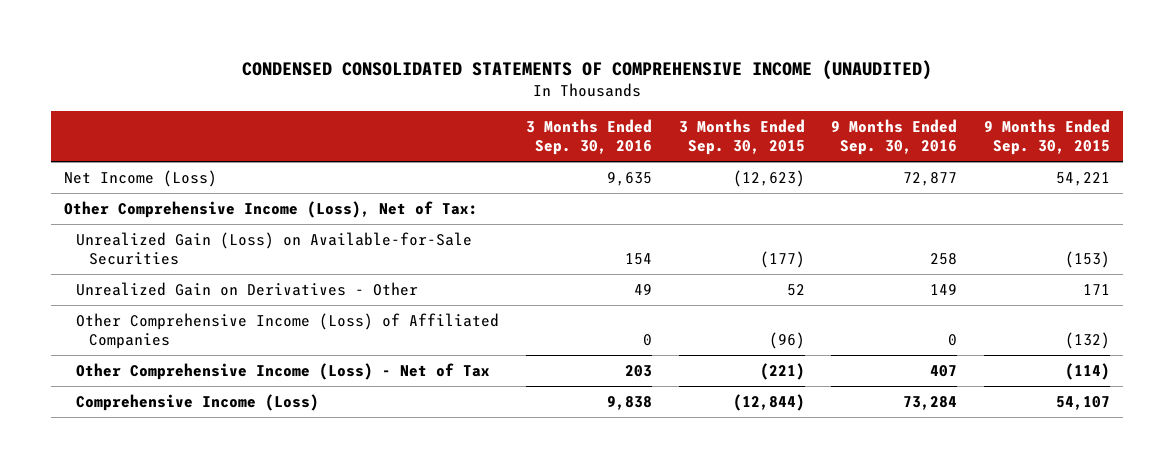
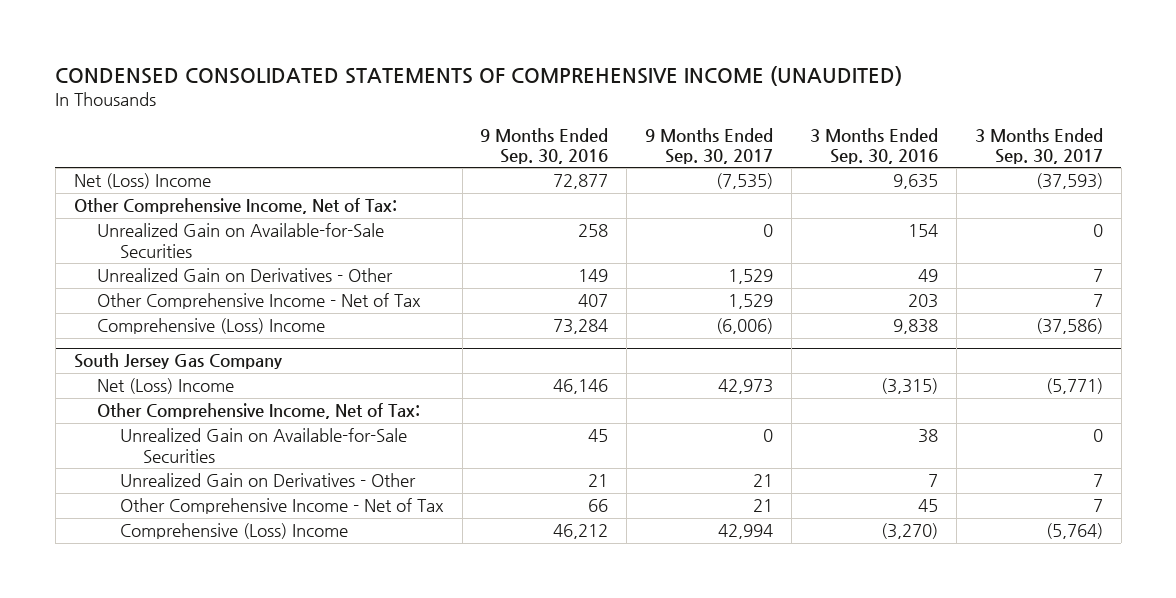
[678,119,805,156] 3 Months Ended Sep. 30, 2015 -> none
[983,119,1110,156] 9 Months Ended Sep. 30, 2015 -> none
none -> [645,127,774,164] 9 Months Ended Sep. 30, 2017
none -> [974,127,1103,164] 3 Months Ended Sep. 30, 2017
[63,169,217,187] Net Income (Loss) -> [73,173,211,190] Net (Loss) Income
[63,200,478,218] Other Comprehensive Income (Loss), Net of Tax: -> [73,198,397,215] Other Comprehensive Income, Net of Tax:
[76,231,473,266] Unrealized Gain (Loss) on Available-for-Sale Securities -> [96,223,384,258] Unrealized Gain on Available-for-Sale Securities
[76,312,500,350] Other Comprehensive Income (Loss) of Affiliated Companies -> none
[76,362,491,380] Other Comprehensive Income (Loss) - Net of Tax -> [96,293,421,310] Other Comprehensive Income - Net of Tax
[76,393,320,411] Comprehensive Income (Loss) -> [96,318,325,335] Comprehensive (Loss) Income
none -> [73,353,282,370] South Jersey Gas Company
none -> [96,378,234,395] Net (Loss) Income
none -> [96,403,420,420] Other Comprehensive Income, Net of Tax:
none -> [119,428,407,463] Unrealized Gain on Available-for-Sale Securities
none -> [119,473,416,488] Unrealized Gain on Derivatives - Other
none -> [119,498,444,515] Other Comprehensive Income - Net of Tax
none -> [119,523,348,540] Comprehensive (Loss) Income

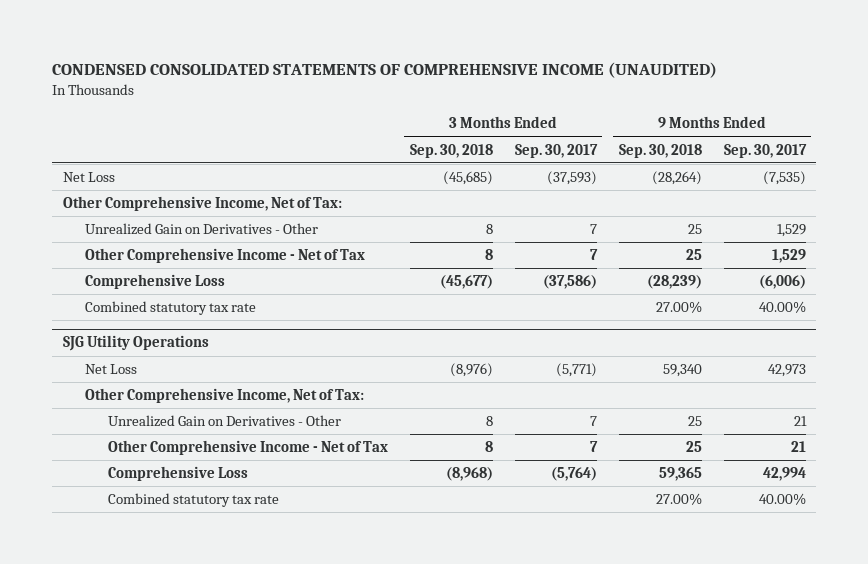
[480,127,609,164] 9 Months Ended Sep. 30, 2016 -> none
[809,127,938,164] 3 Months Ended Sep. 30, 2016 -> none
none -> [409,143,493,158] Sep. 30, 2018
none -> [618,143,702,158] Sep. 30, 2018
[73,173,211,190] Net (Loss) Income -> [62,172,115,183] Net Loss
[96,223,384,258] Unrealized Gain on Available-for-Sale Securities -> none
[96,318,325,335] Comprehensive (Loss) Income -> [85,274,226,290] Comprehensive Loss
none -> [85,301,257,316] Combined statutory tax rate
[73,353,282,370] South Jersey Gas Company -> [62,335,209,352] SJG Utility Operations
[96,378,234,395] Net (Loss) Income -> [85,364,138,375] Net Loss
[119,428,407,463] Unrealized Gain on Available-for-Sale Securities -> none
[119,523,348,540] Comprehensive (Loss) Income -> [107,466,248,482] Comprehensive Loss
none -> [107,493,279,508] Combined statutory tax rate

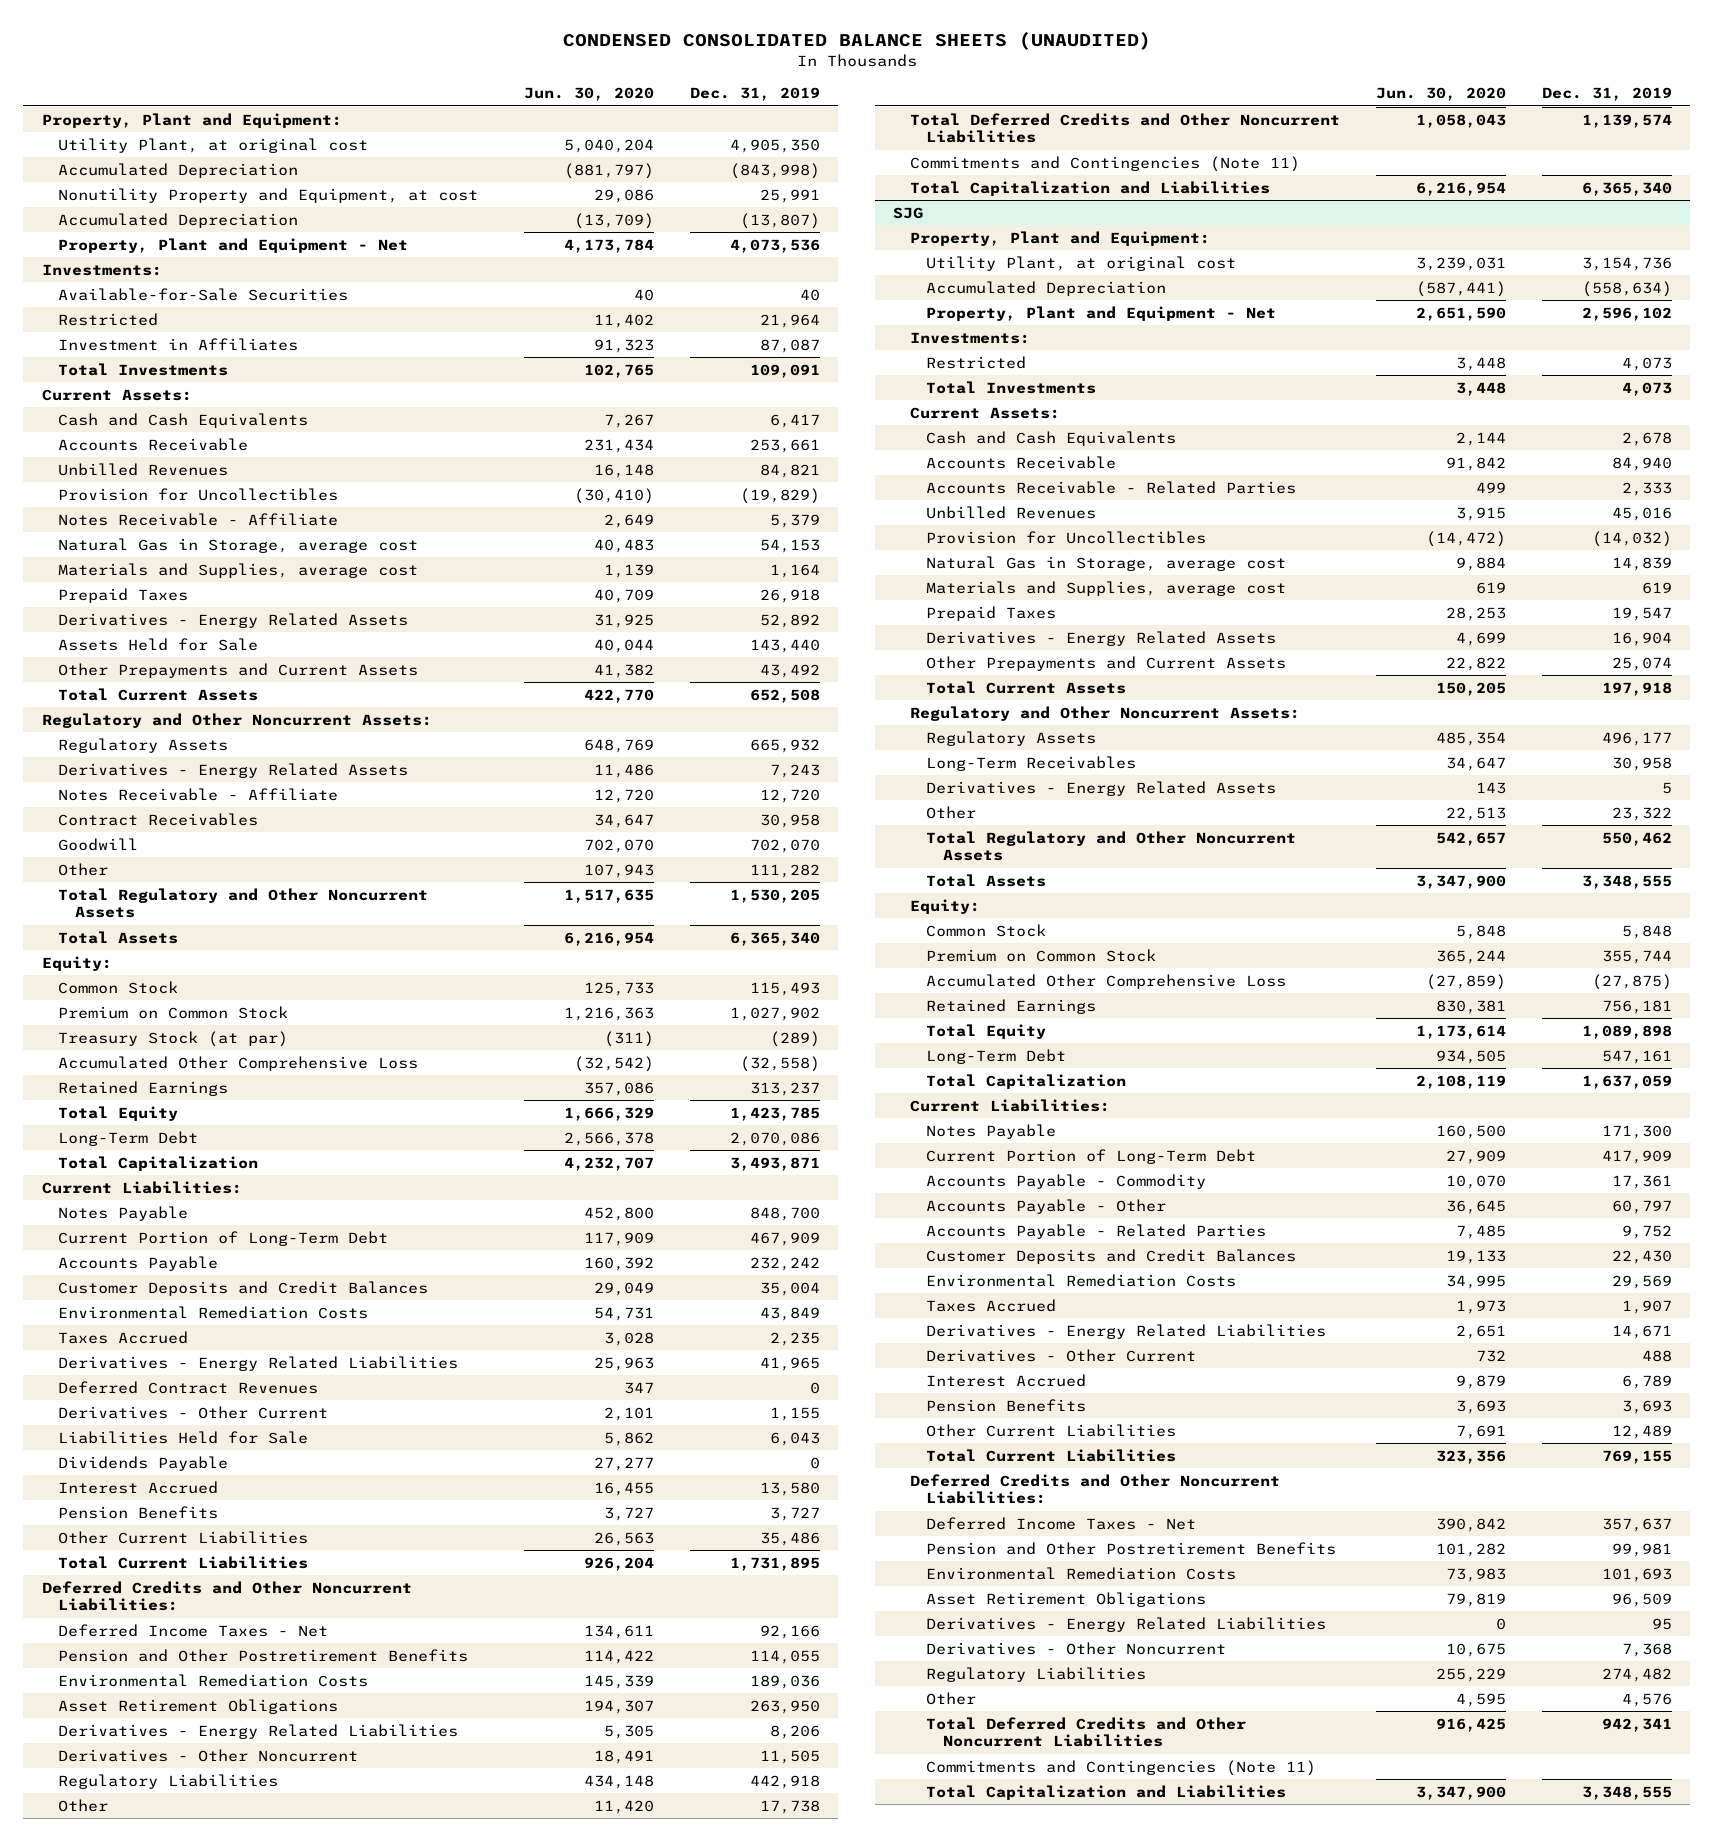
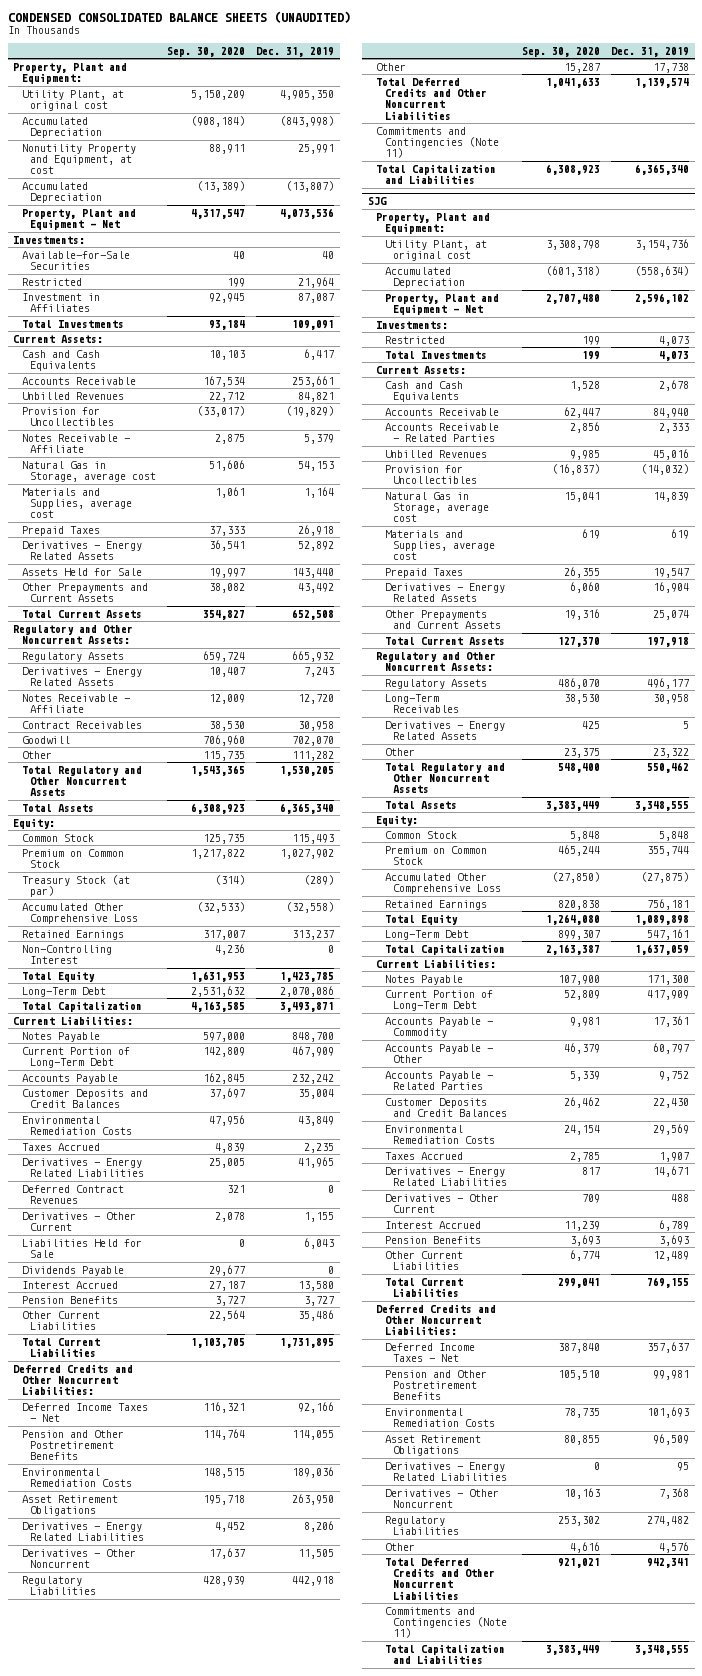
[524,87,655,102] Jun. 30, 2020 -> none
none -> [167,46,246,57] Sep. 30, 2020
none -> [21,944,112,965] Non-Controlling Interest

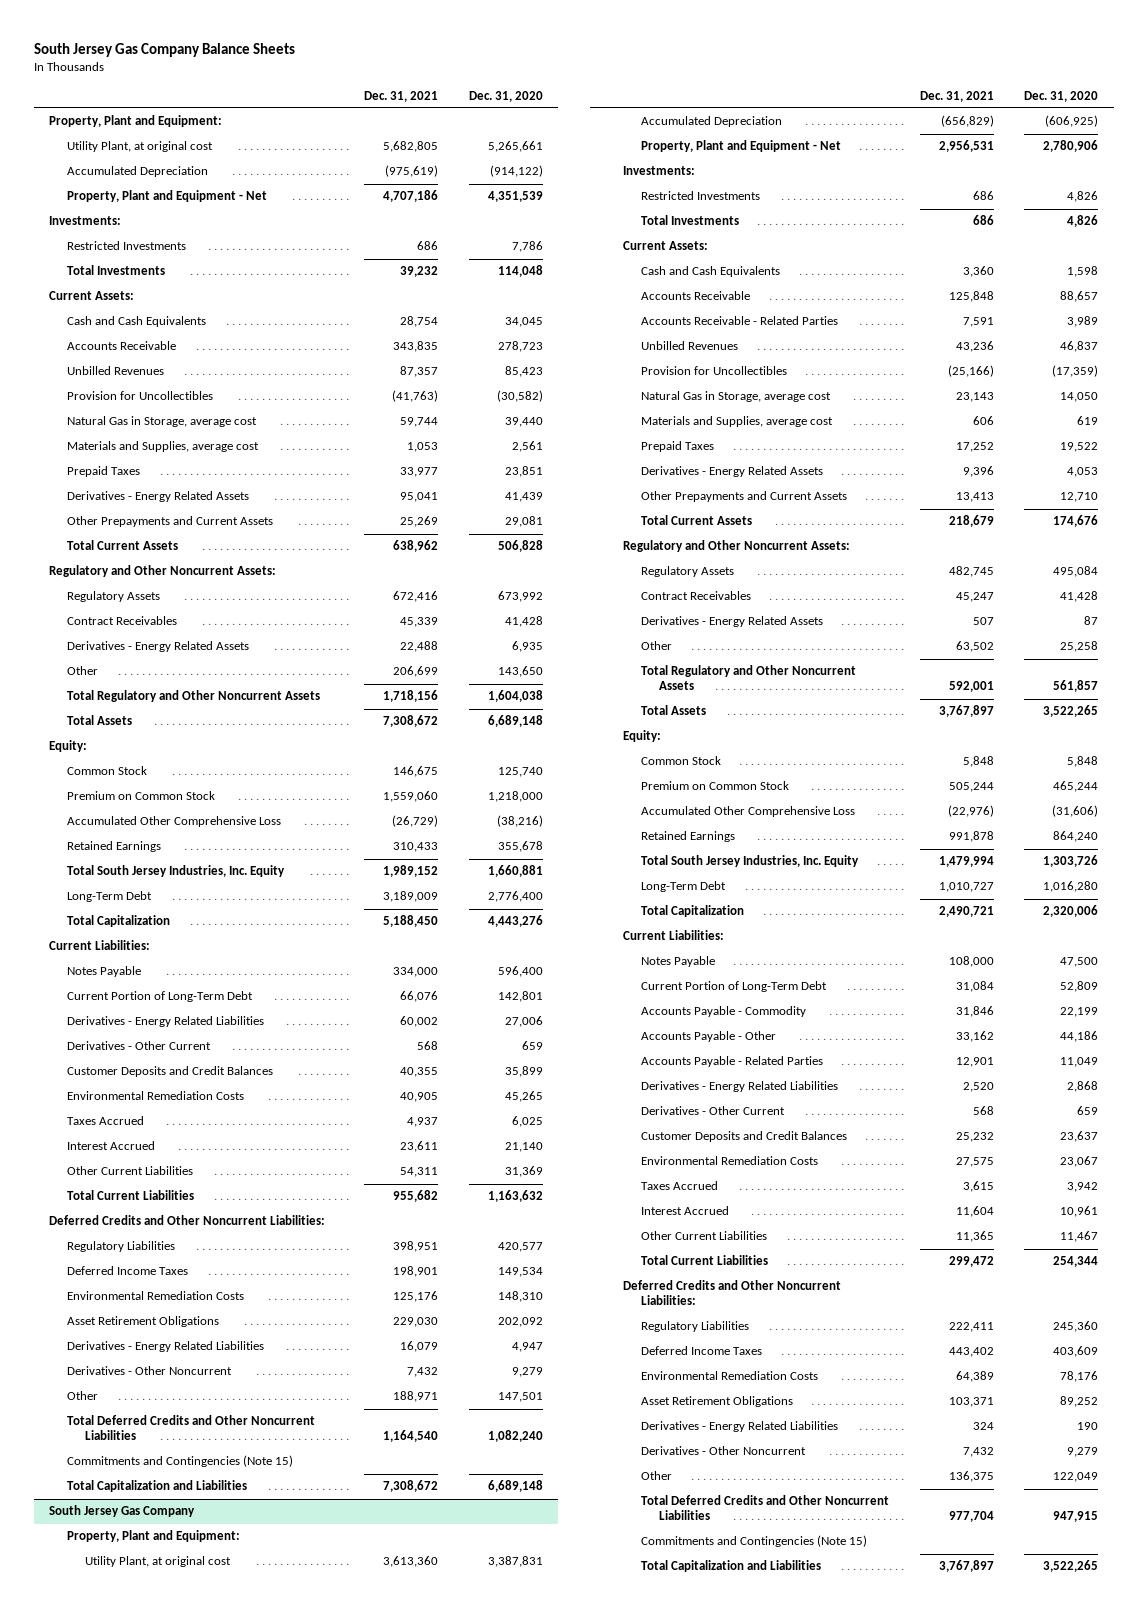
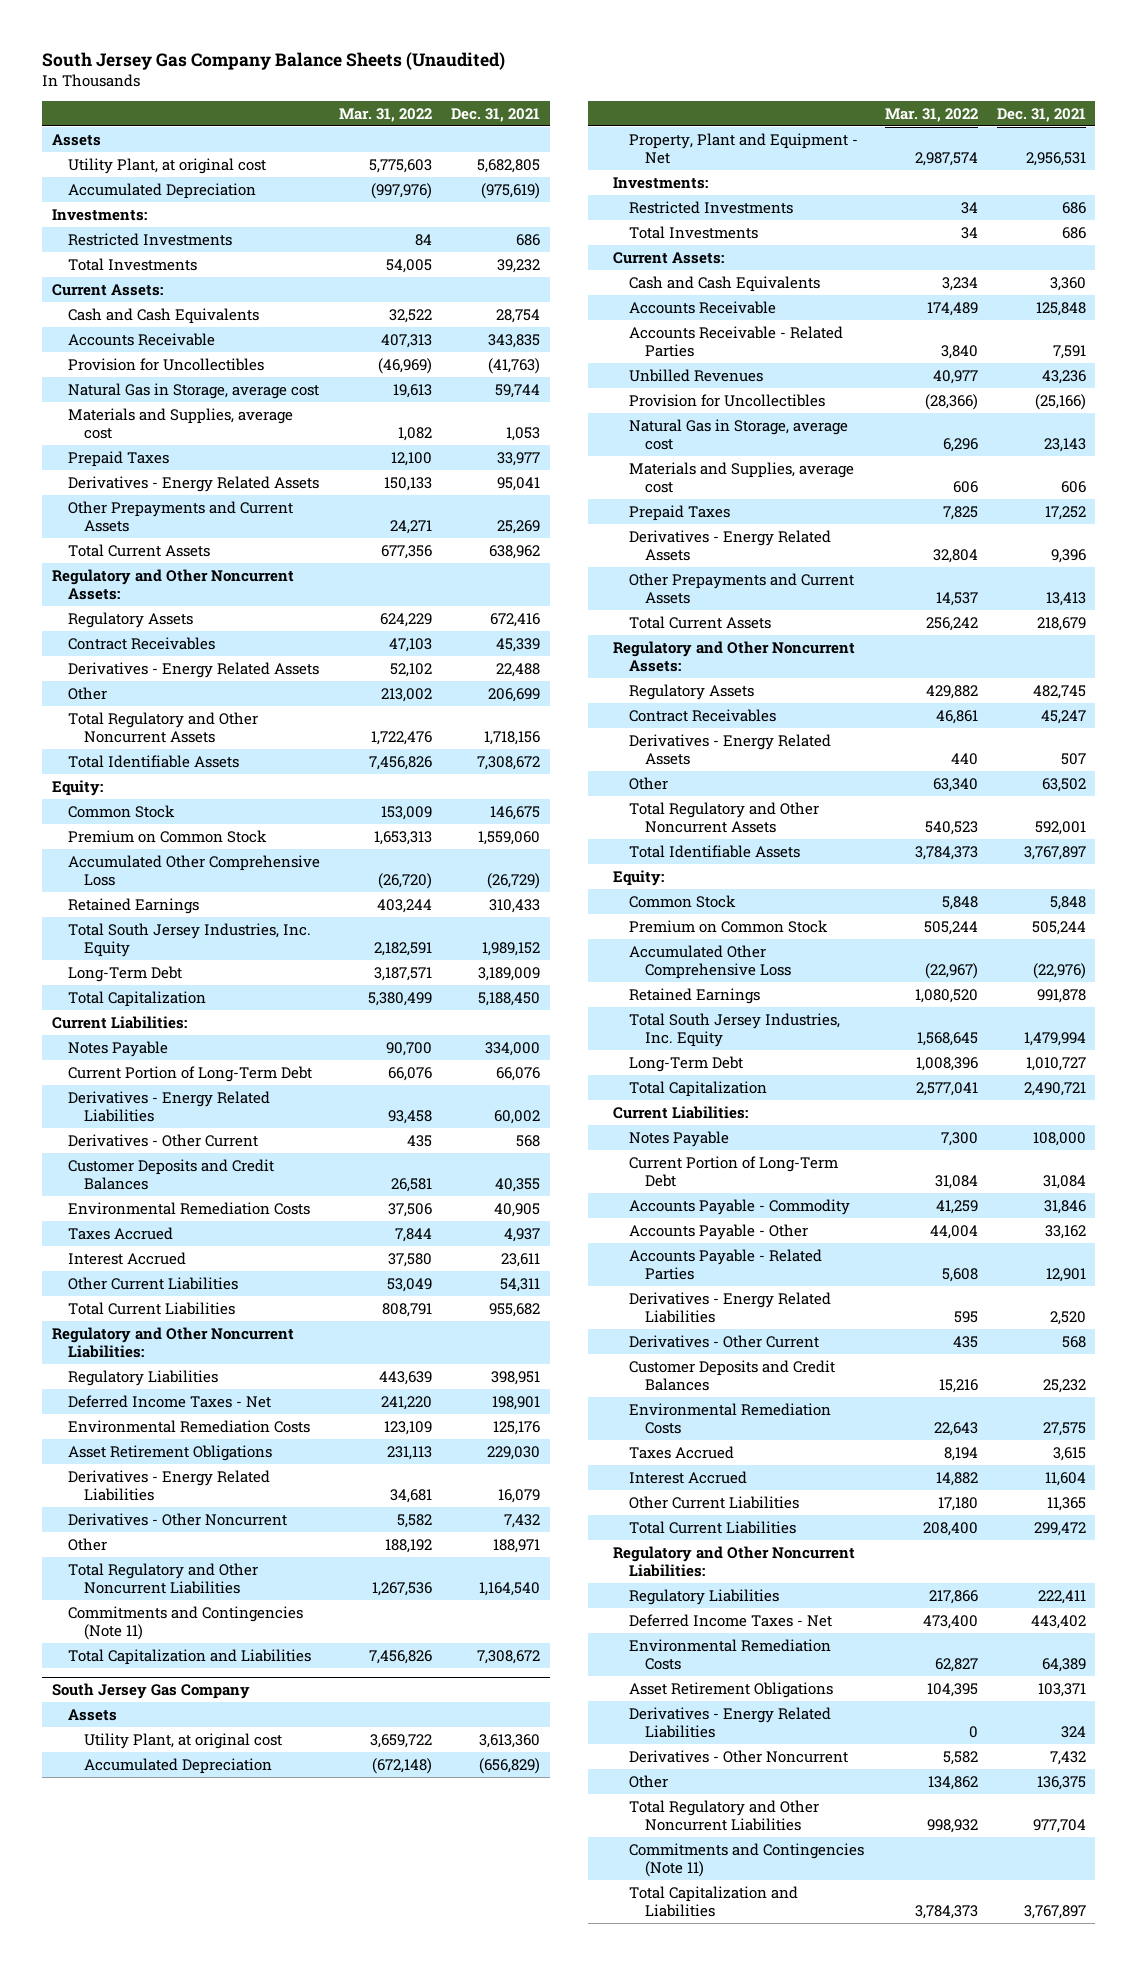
[33,42,295,57] South Jersey Gas Company Balance Sheets -> [42,51,506,70] South Jersey Gas Company Balance Sheets (Unaudited)
[468,90,543,102] Dec. 31, 2020 -> none
none -> [339,107,433,122] Mar. 31, 2022
[49,115,223,128] Property, Plant and Equipment: -> none
none -> [51,133,101,146] Assets
[67,190,268,203] Property, Plant and Equipment - Net -> none
[67,366,165,376] Unbilled Revenues -> none
[67,715,133,726] Total Assets -> [67,754,239,768] Total Identifiable Assets
[49,1215,326,1226] Deferred Credits and Other Noncurrent Liabilities: -> [51,1326,294,1358] Regulatory and Other Noncurrent Liabilities:
[67,1266,189,1276] Deferred Income Taxes -> [67,1394,271,1408] Deferred Income Taxes - Net
[67,1415,316,1441] Total Deferred Credits and Other Noncurrent Liabilities -> [67,1562,258,1594] Total Regulatory and Other Noncurrent Liabilities
[67,1455,294,1468] Commitments and Contingencies (Note 15) -> [67,1605,303,1640] Commitments and Contingencies (Note 11)
[67,1530,241,1543] Property, Plant and Equipment: -> none
none -> [67,1708,117,1721] Assets
[640,705,706,716] Total Assets -> [629,844,801,858] Total Identifiable Assets
[622,1280,841,1306] Deferred Credits and Other Noncurrent Liabilities: -> [613,1545,856,1577] Regulatory and Other Noncurrent Liabilities:
[640,1346,762,1356] Deferred Income Taxes -> [629,1613,833,1627] Deferred Income Taxes - Net
[640,1495,889,1521] Total Deferred Credits and Other Noncurrent Liabilities -> [629,1799,820,1831] Total Regulatory and Other Noncurrent Liabilities
[640,1535,867,1548] Commitments and Contingencies (Note 15) -> [629,1842,865,1877] Commitments and Contingencies (Note 11)

